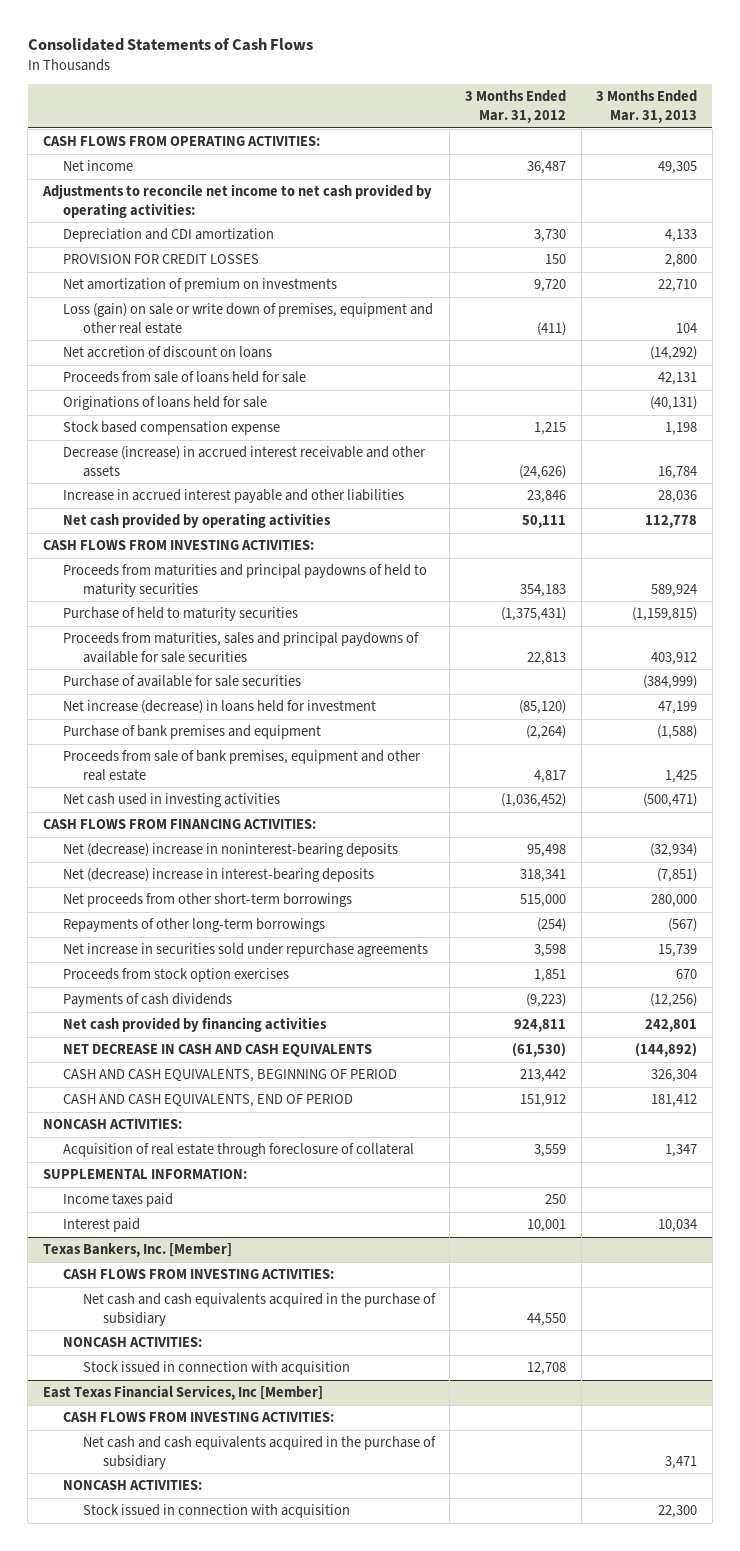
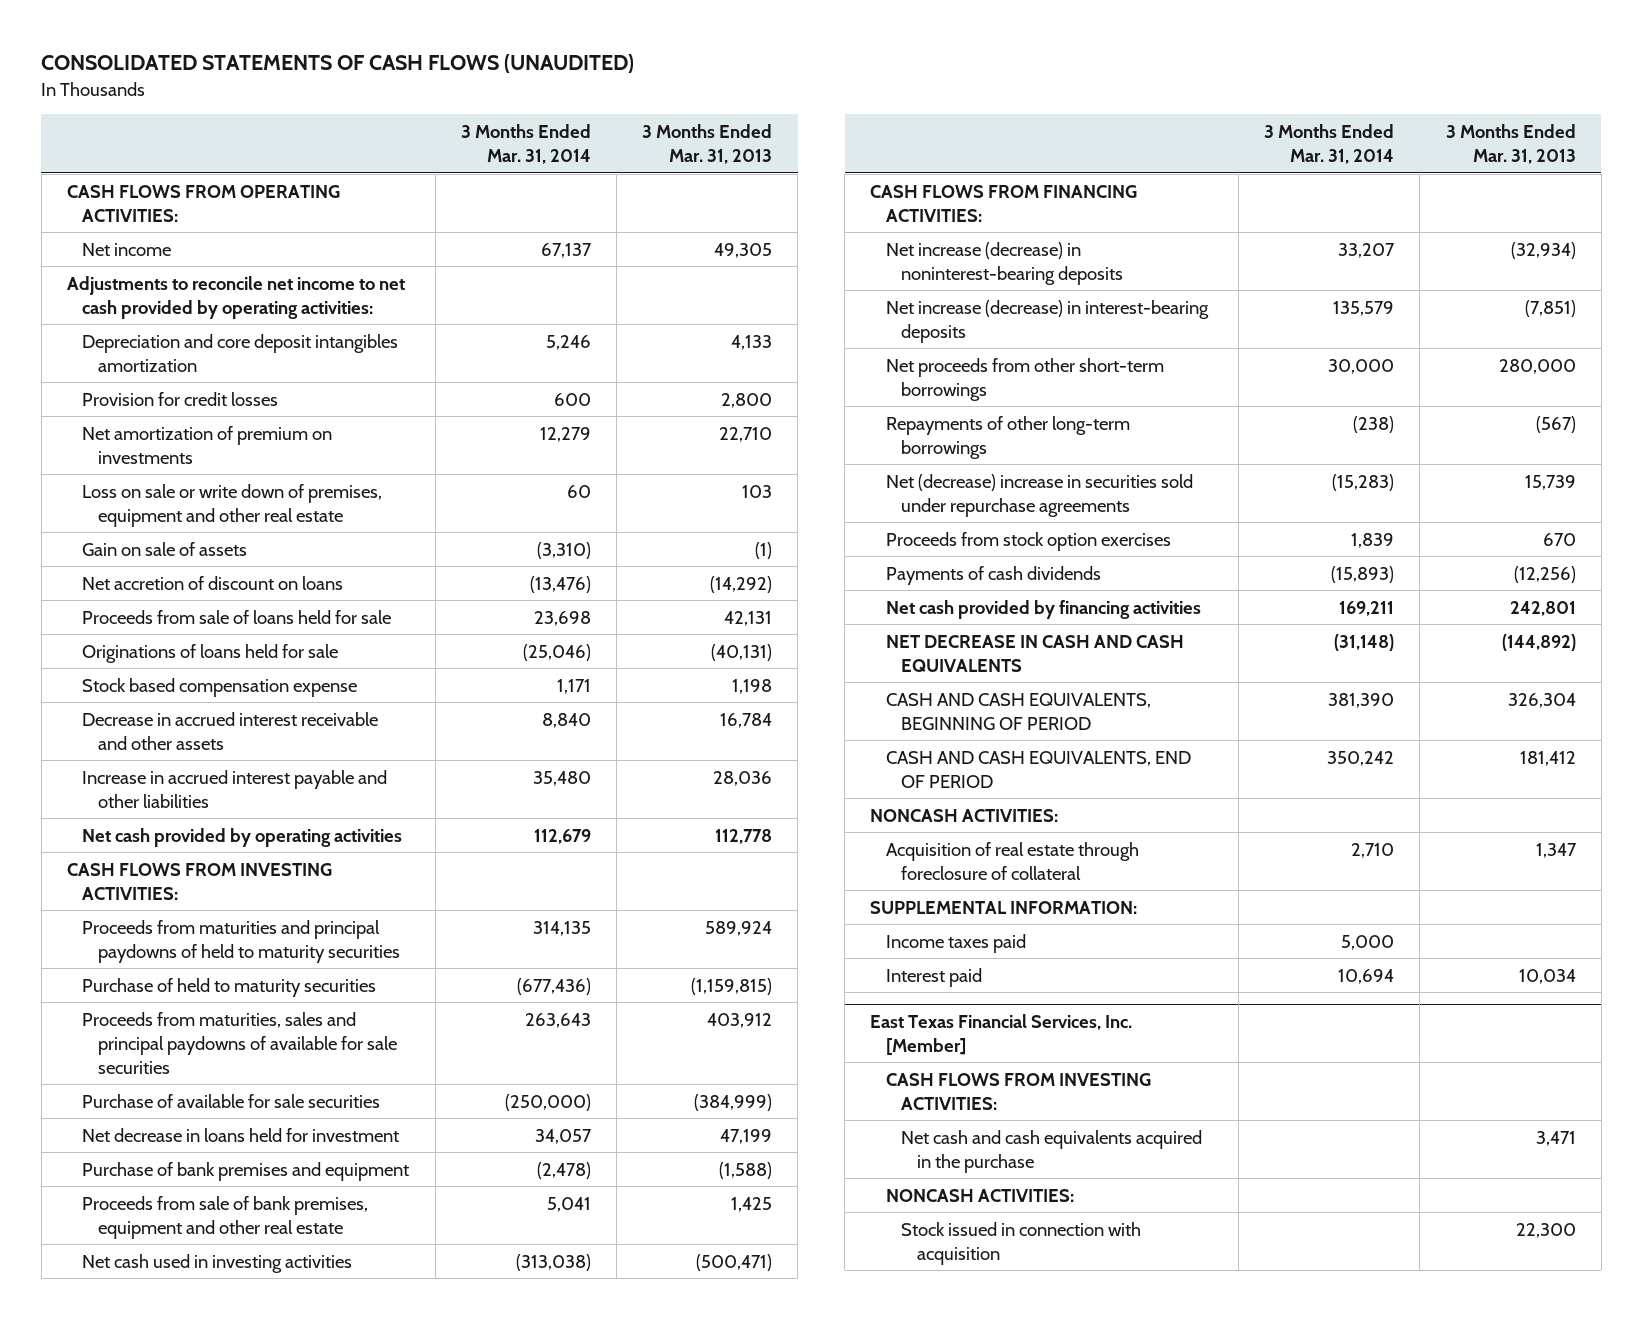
[27,38,313,52] Consolidated Statements of Cash Flows -> [41,54,635,74] CONSOLIDATED STATEMENTS OF CASH FLOWS (UNAUDITED)
[465,90,567,124] 3 Months Ended Mar. 31, 2012 -> none
none -> [460,123,591,165] 3 Months Ended Mar. 31, 2014
[62,228,274,243] Depreciation and CDI amortization -> [82,333,399,372] Depreciation and core deposit intangibles amortization
[62,254,259,265] PROVISION FOR CREDIT LOSSES -> [82,391,279,406] Provision for credit losses
[62,303,433,334] Loss (gain) on sale or write down of premises, equipment and other real estate -> [82,483,383,527] Loss on sale or write down of premises, equipment and other real estate
[676,322,698,333] 104 -> [742,484,773,498] 103
none -> [82,541,248,556] Gain on sale of assets
[62,446,426,477] Decrease (increase) in accrued interest receivable and other assets -> [82,711,379,750] Decrease in accrued interest receivable and other assets
[62,700,376,715] Net increase (decrease) in loans held for investment -> [82,1127,400,1142] Net decrease in loans held for investment
[62,843,398,858] Net (decrease) increase in noninterest-bearing deposits -> [885,241,1124,285] Net increase (decrease) in noninterest-bearing deposits
[62,868,374,883] Net (decrease) increase in interest-bearing deposits -> [885,299,1209,343] Net increase (decrease) in interest-bearing deposits
[62,943,428,958] Net increase in securities sold under repurchase agreements -> [885,473,1193,517] Net (decrease) increase in securities sold under repurchase agreements
[42,1243,232,1258] Texas Bankers, Inc. [Member] -> none
[62,1269,334,1280] CASH FLOWS FROM INVESTING ACTIVITIES: -> none
[82,1293,436,1326] Net cash and cash equivalents acquired in the purchase of subsidiary -> none
[62,1337,202,1348] NONCASH ACTIVITIES: -> none
[82,1361,350,1376] Stock issued in connection with acquisition -> none
[42,1385,323,1401] East Texas Financial Services, Inc [Member] -> [870,1013,1133,1055] East Texas Financial Services, Inc. [Member]
[82,1436,436,1469] Net cash and cash equivalents acquired in the purchase of subsidiary -> [901,1129,1203,1173] Net cash and cash equivalents acquired in the purchase

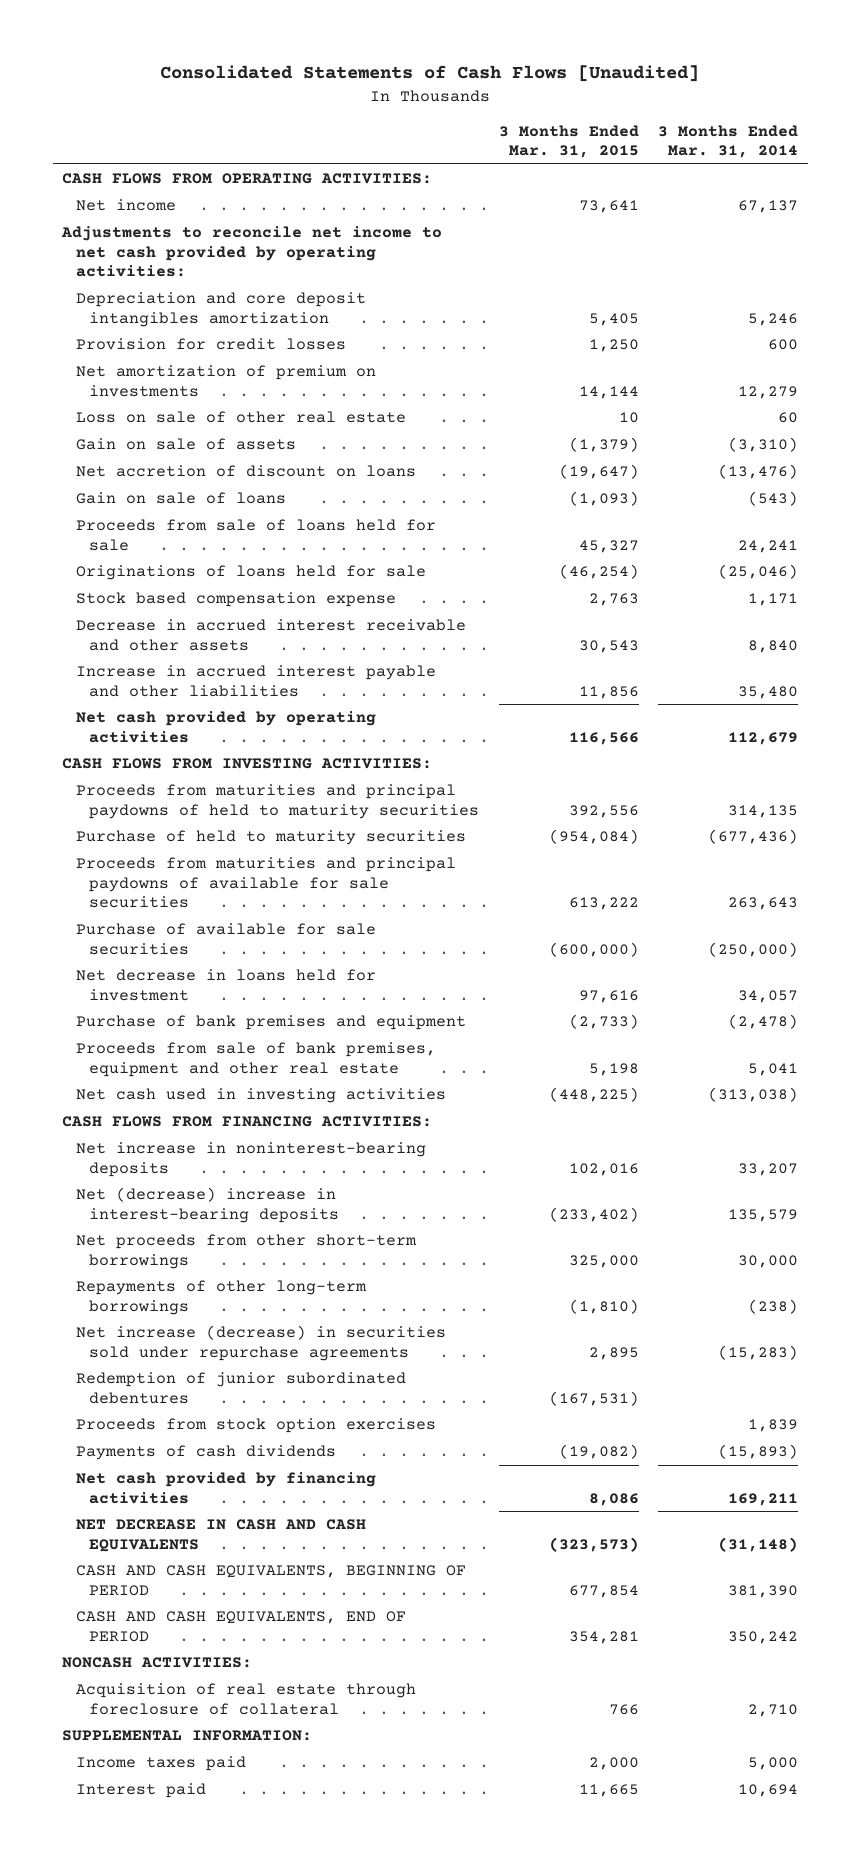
[41,54,635,74] CONSOLIDATED STATEMENTS OF CASH FLOWS (UNAUDITED) -> [160,65,700,83] Consolidated Statements of Cash Flows [Unaudited]
[642,123,773,165] 3 Months Ended Mar. 31, 2013 -> none
none -> [498,124,639,159] 3 Months Ended Mar. 31, 2015
[82,483,383,527] Loss on sale or write down of premises, equipment and other real estate -> [75,411,406,424] Loss on sale of other real estate
none -> [75,492,286,505] Gain on sale of loans
[533,610,591,626] 23,698 -> [738,539,799,553] 24,241
[82,1011,397,1074] Proceeds from maturities, sales and principal paydowns of available for sale securities -> [75,857,456,909] Proceeds from maturities and principal paydowns of available for sale securities
[885,241,1124,285] Net increase (decrease) in noninterest-bearing deposits -> [75,1142,426,1177] Net increase in noninterest-bearing deposits
[885,299,1209,343] Net increase (decrease) in interest-bearing deposits -> [75,1187,340,1223] Net (decrease) increase in interest-bearing deposits
[885,473,1193,517] Net (decrease) increase in securities sold under repurchase agreements -> [75,1325,446,1361] Net increase (decrease) in securities sold under repurchase agreements
none -> [75,1372,406,1404] Redemption of junior subordinated debentures
[870,1013,1133,1055] East Texas Financial Services, Inc. [Member] -> none
[885,1072,1151,1110] CASH FLOWS FROM INVESTING ACTIVITIES: -> none
[901,1129,1203,1173] Net cash and cash equivalents acquired in the purchase -> none
[885,1188,1074,1202] NONCASH ACTIVITIES: -> none
[901,1221,1142,1265] Stock issued in connection with acquisition -> none

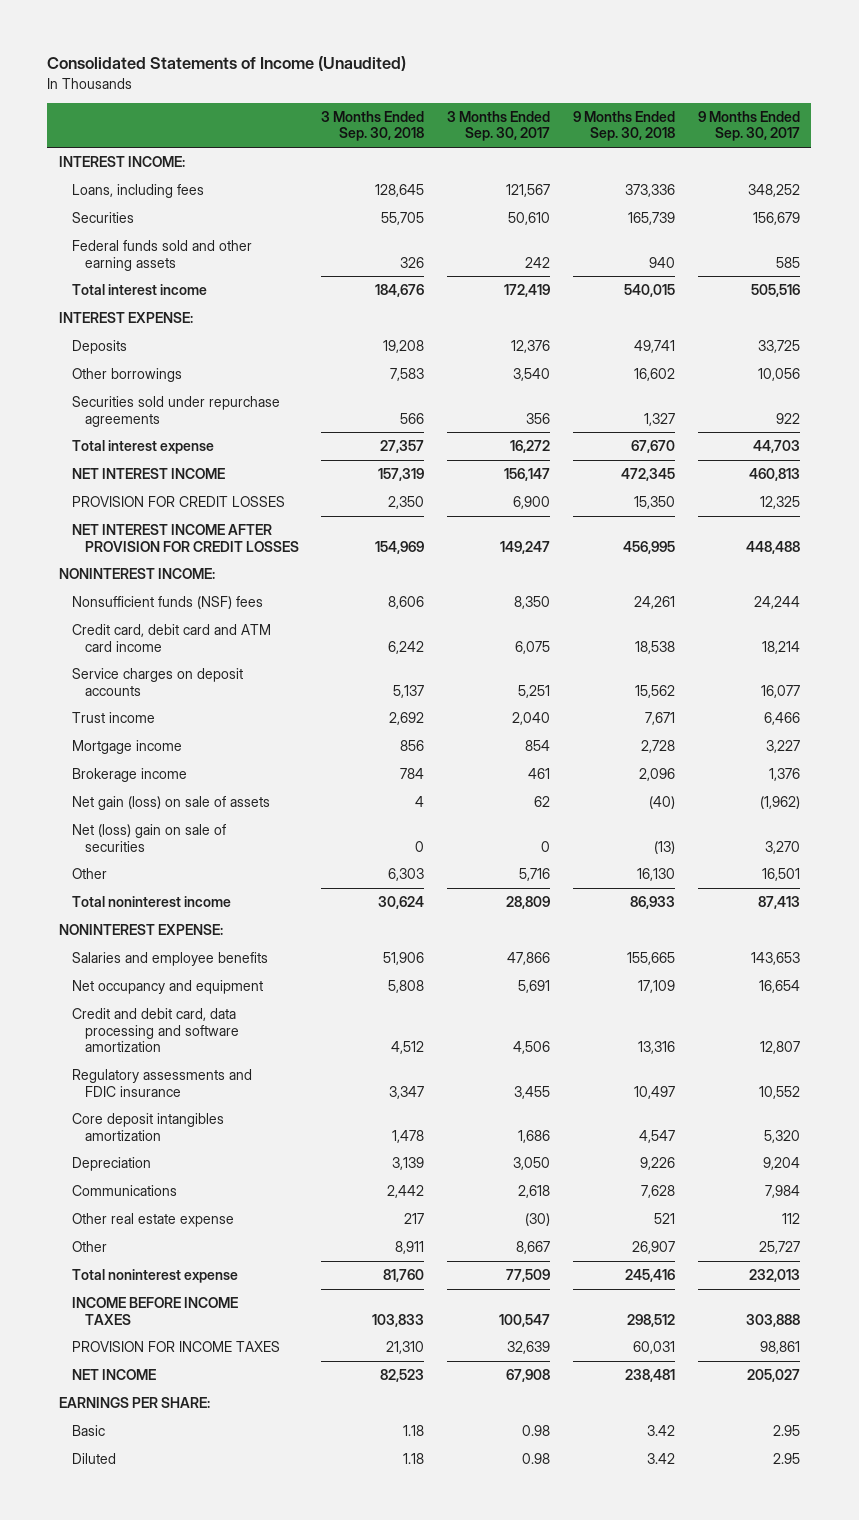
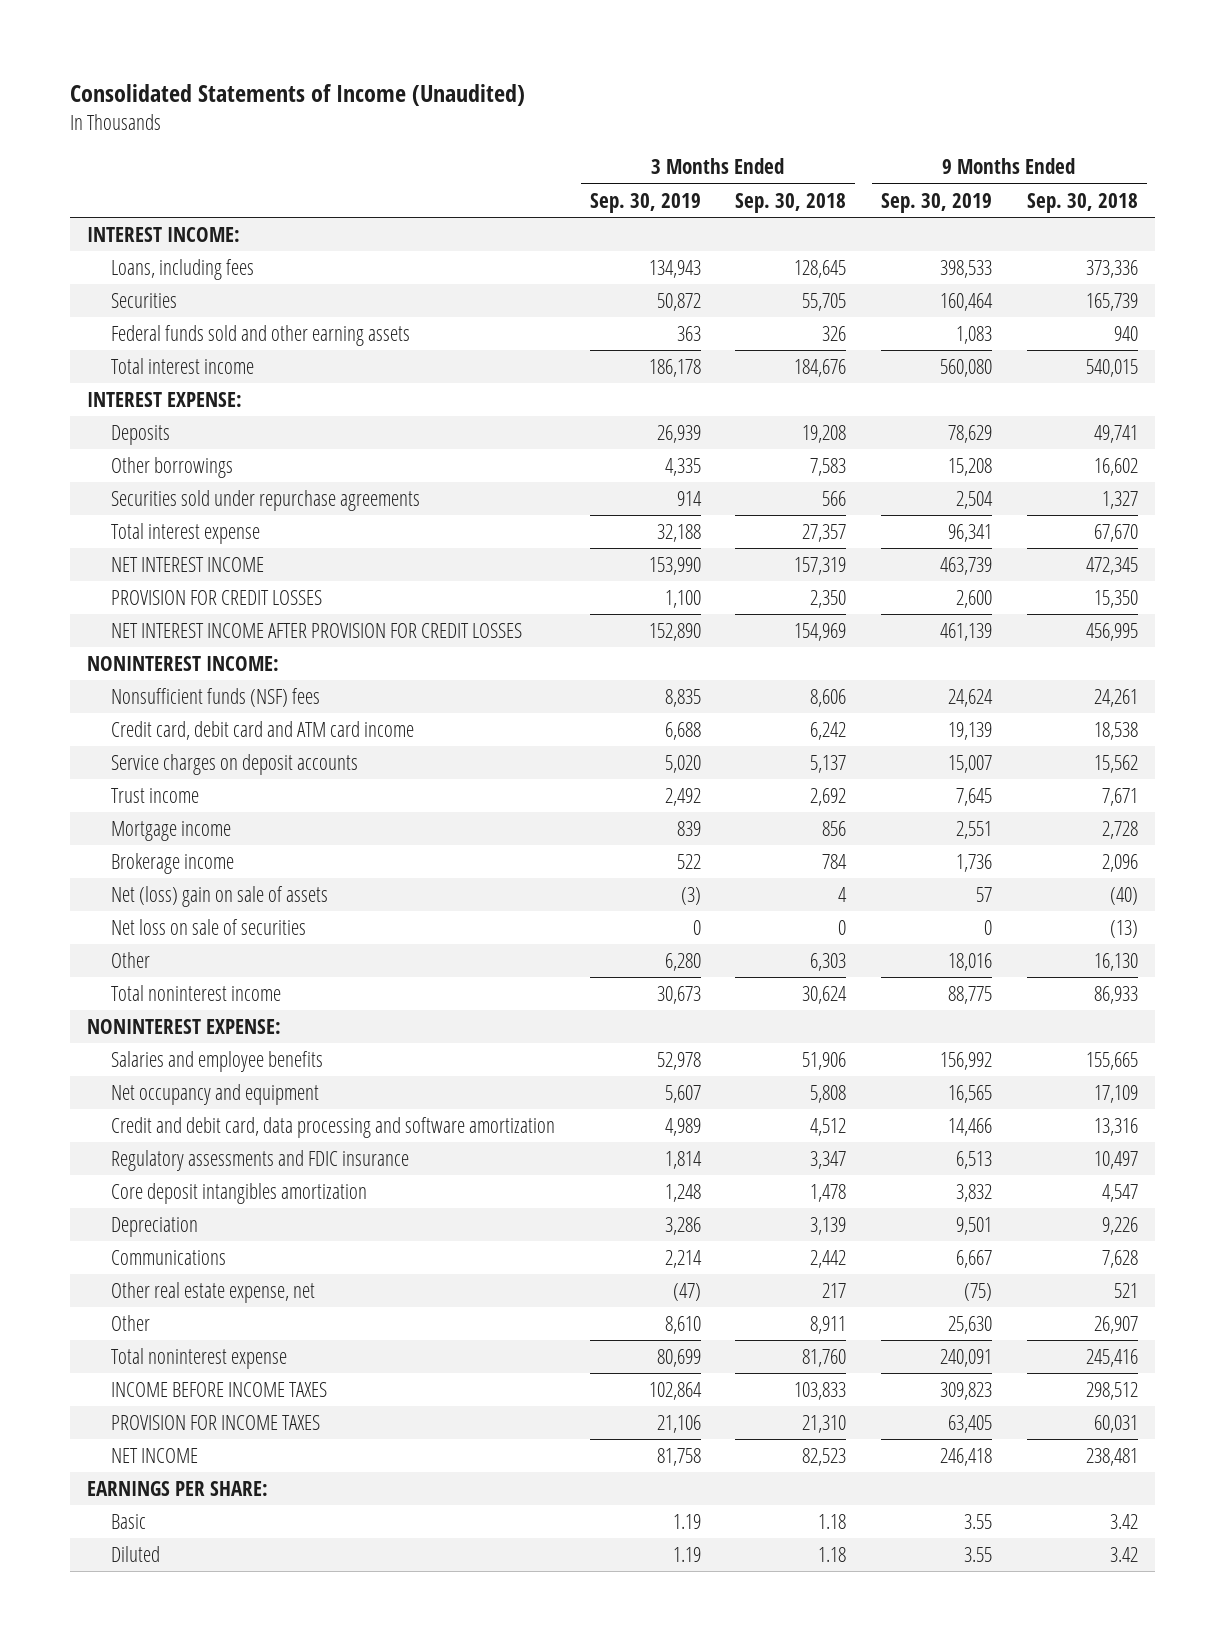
[447,110,551,142] 3 Months Ended Sep. 30, 2017 -> none
[697,110,800,142] 9 Months Ended Sep. 30, 2017 -> none
none -> [589,192,701,213] Sep. 30, 2019
none -> [881,192,993,213] Sep. 30, 2019
[71,796,270,811] Net gain (loss) on sale of assets -> [110,886,328,908] Net (loss) gain on sale of assets
[71,824,226,852] Net (loss) gain on sale of securities -> [110,919,306,936] Net loss on sale of securities
[71,1213,234,1228] Other real estate expense -> [110,1282,315,1304] Other real estate expense, net

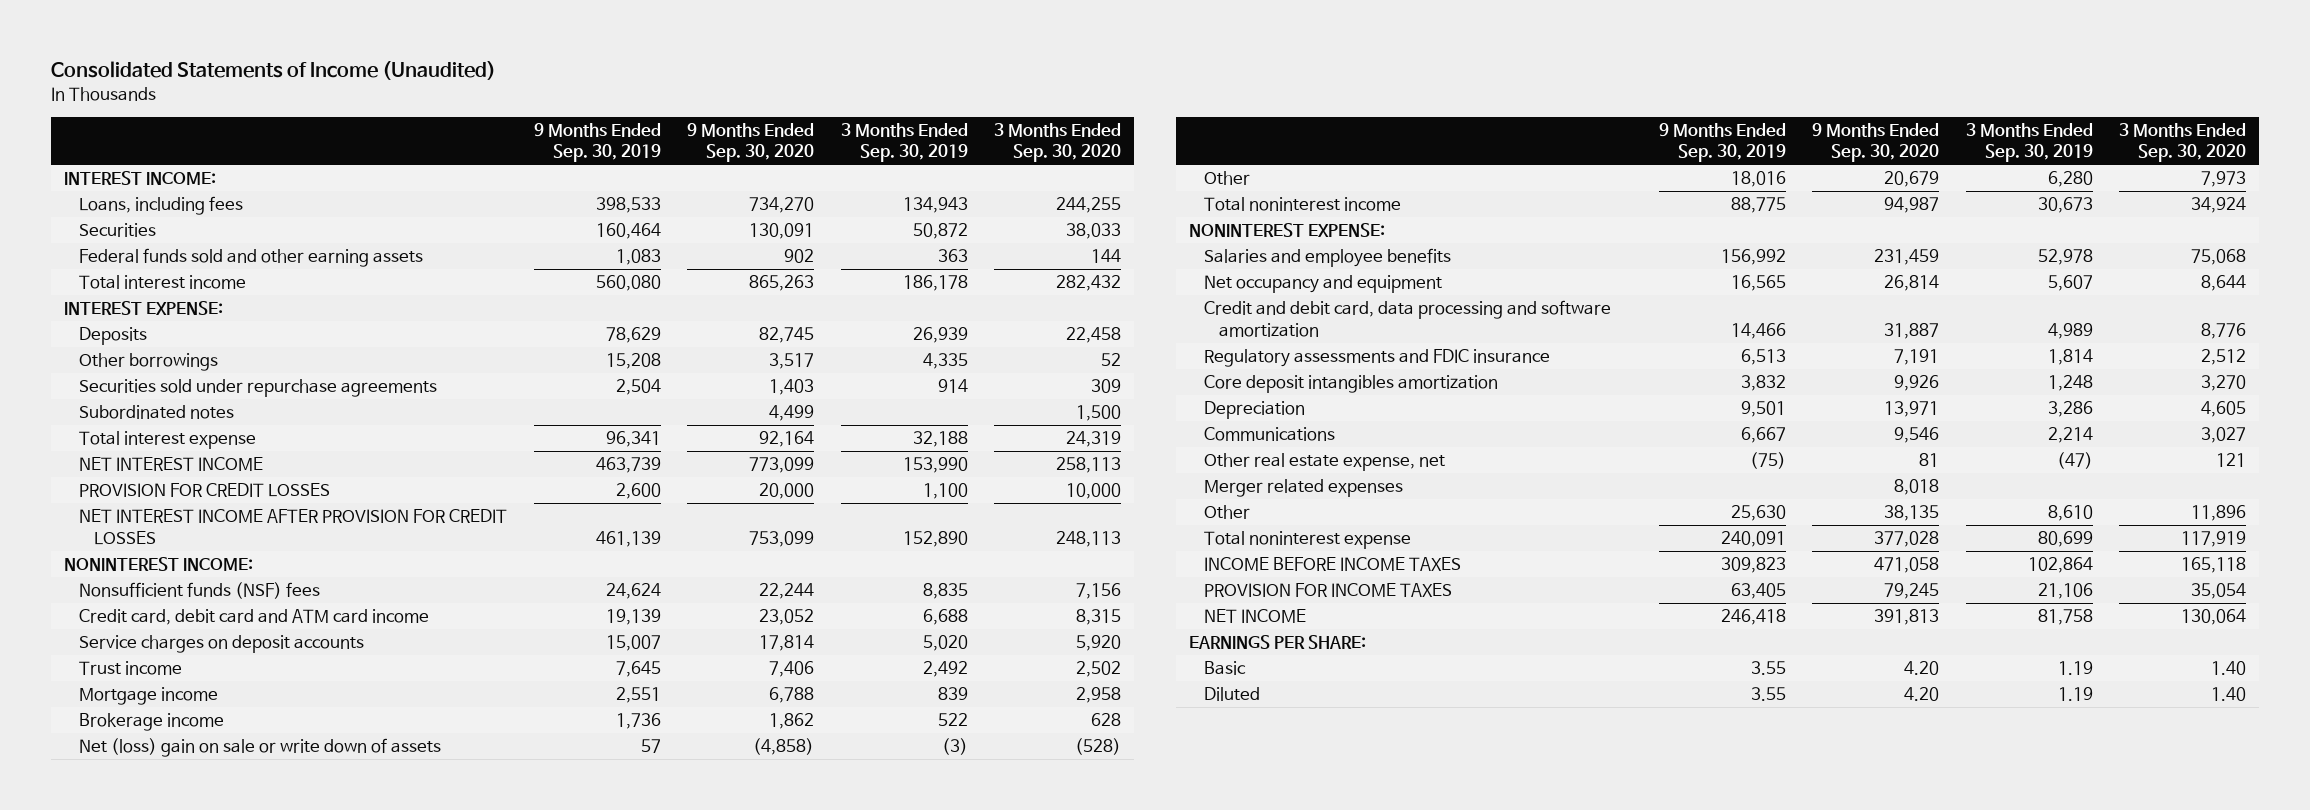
[735,192,847,213] Sep. 30, 2018 -> none
[1026,192,1138,213] Sep. 30, 2018 -> none
none -> [687,122,815,163] 9 Months Ended Sep. 30, 2020
none -> [993,122,1121,163] 3 Months Ended Sep. 30, 2020
none -> [79,405,235,420] Subordinated notes
[110,919,306,936] Net loss on sale of securities -> none
[110,886,328,908] Net (loss) gain on sale of assets -> [79,738,442,758] Net (loss) gain on sale or write down of assets
none -> [1204,479,1404,498] Merger related expenses

